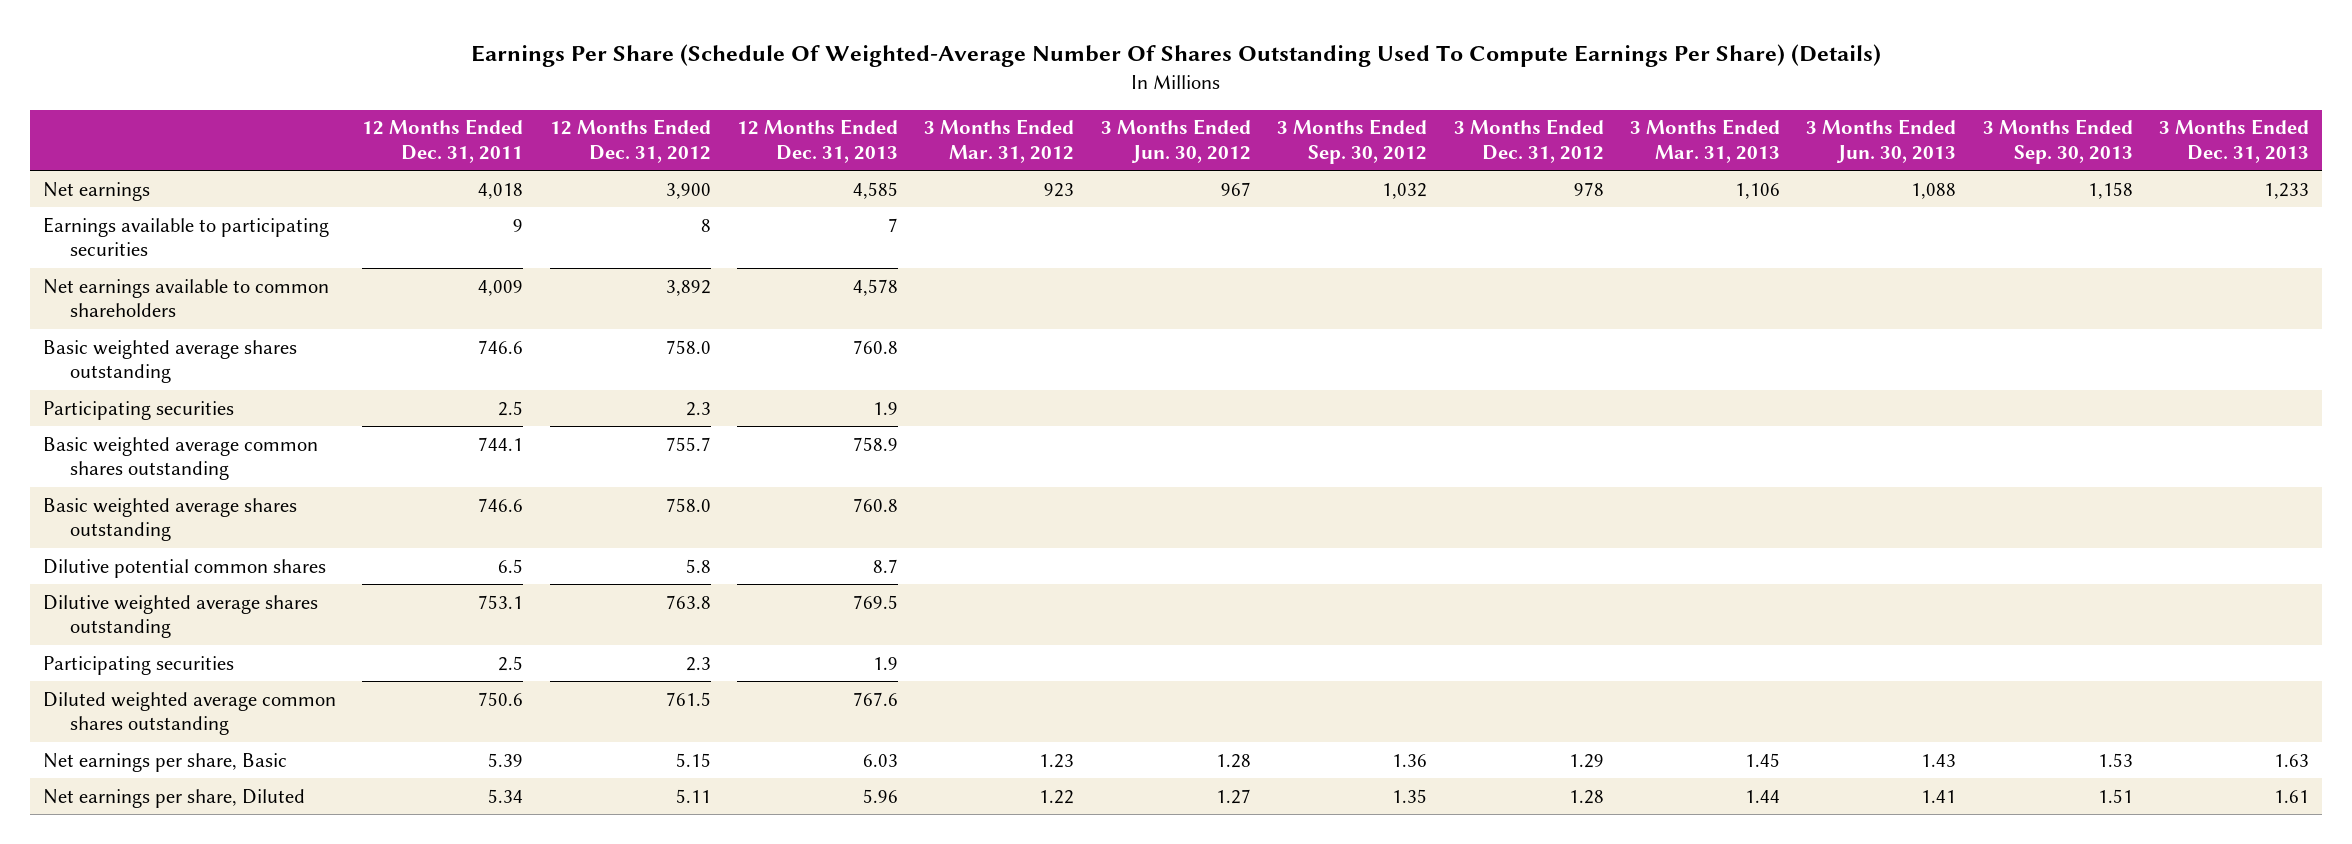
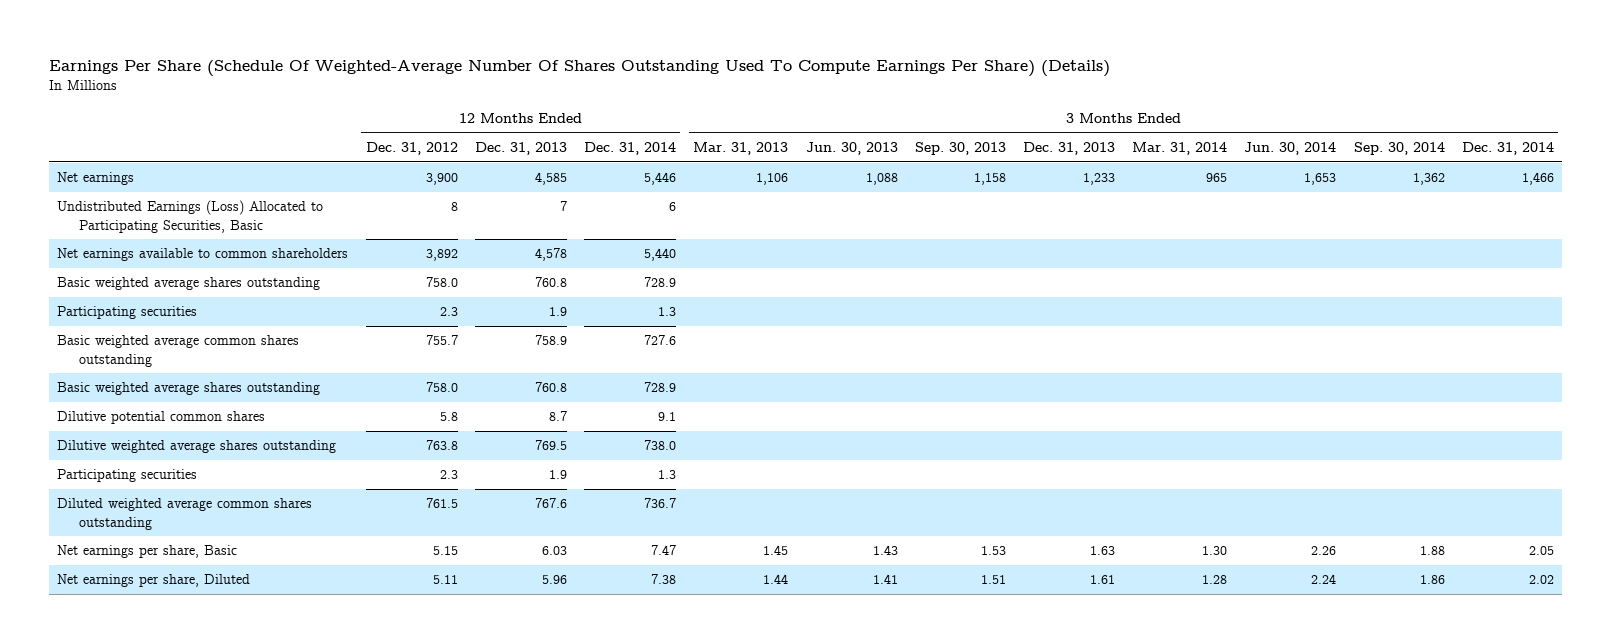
[362,119,524,164] 12 Months Ended Dec. 31, 2011 -> none
[924,119,1075,164] 3 Months Ended Mar. 31, 2012 -> none
[1100,119,1251,164] 3 Months Ended Jun. 30, 2012 -> none
[1277,119,1428,165] 3 Months Ended Sep. 30, 2012 -> none
[1453,119,1604,164] 3 Months Ended Dec. 31, 2012 -> none
none -> [584,141,677,155] Dec. 31, 2014
none -> [1132,141,1228,155] Mar. 31, 2014
none -> [1244,141,1337,155] Jun. 30, 2014
none -> [1353,141,1445,155] Sep. 30, 2014
none -> [1461,141,1554,155] Dec. 31, 2014
[42,216,329,257] Earnings available to participating securities -> none
none -> [57,200,324,233] Undistributed Earnings (Loss) Allocated to Participating Securities, Basic

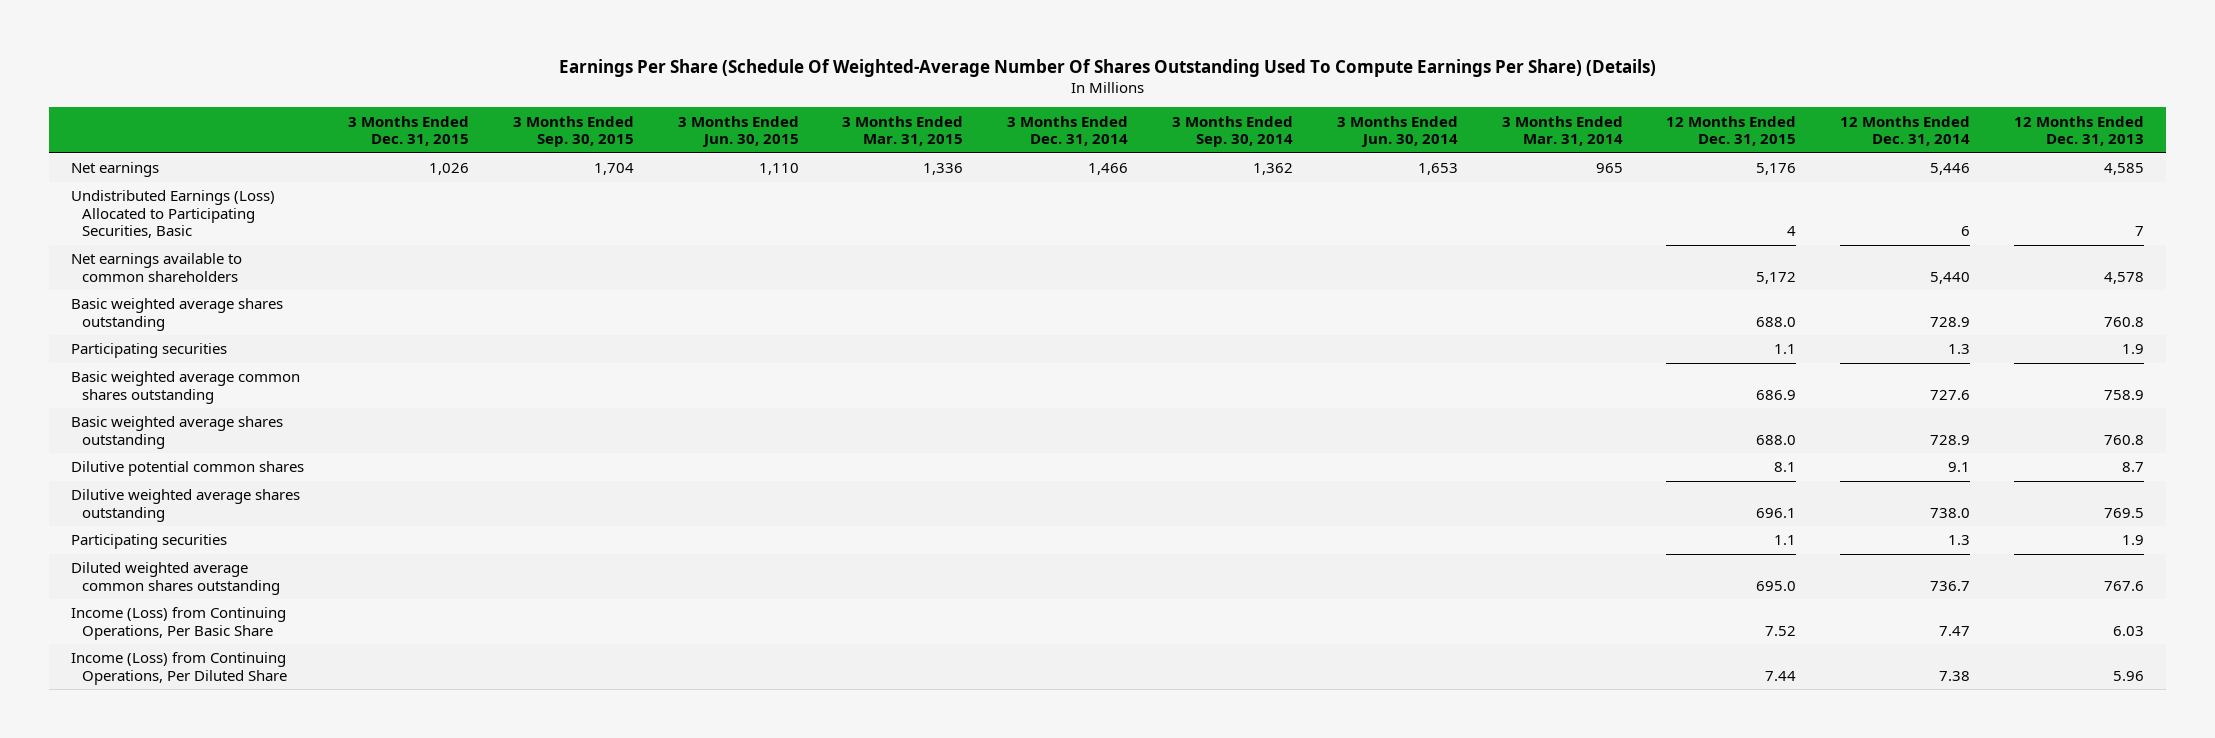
[365,141,458,155] Dec. 31, 2012 -> none
[693,141,789,155] Mar. 31, 2013 -> none
[805,141,898,155] Jun. 30, 2013 -> none
[914,141,1006,155] Sep. 30, 2013 -> none
[1022,141,1115,155] Dec. 31, 2013 -> none
none -> [348,115,470,147] 3 Months Ended Dec. 31, 2015
none -> [512,115,634,148] 3 Months Ended Sep. 30, 2015
none -> [677,115,799,148] 3 Months Ended Jun. 30, 2015
none -> [842,115,964,147] 3 Months Ended Mar. 31, 2015
none -> [1666,115,1797,147] 12 Months Ended Dec. 31, 2015
[57,545,238,559] Net earnings per share, Basic -> none
[57,574,251,588] Net earnings per share, Diluted -> none
none -> [71,607,287,640] Income (Loss) from Continuing Operations, Per Basic Share
none -> [71,652,288,685] Income (Loss) from Continuing Operations, Per Diluted Share

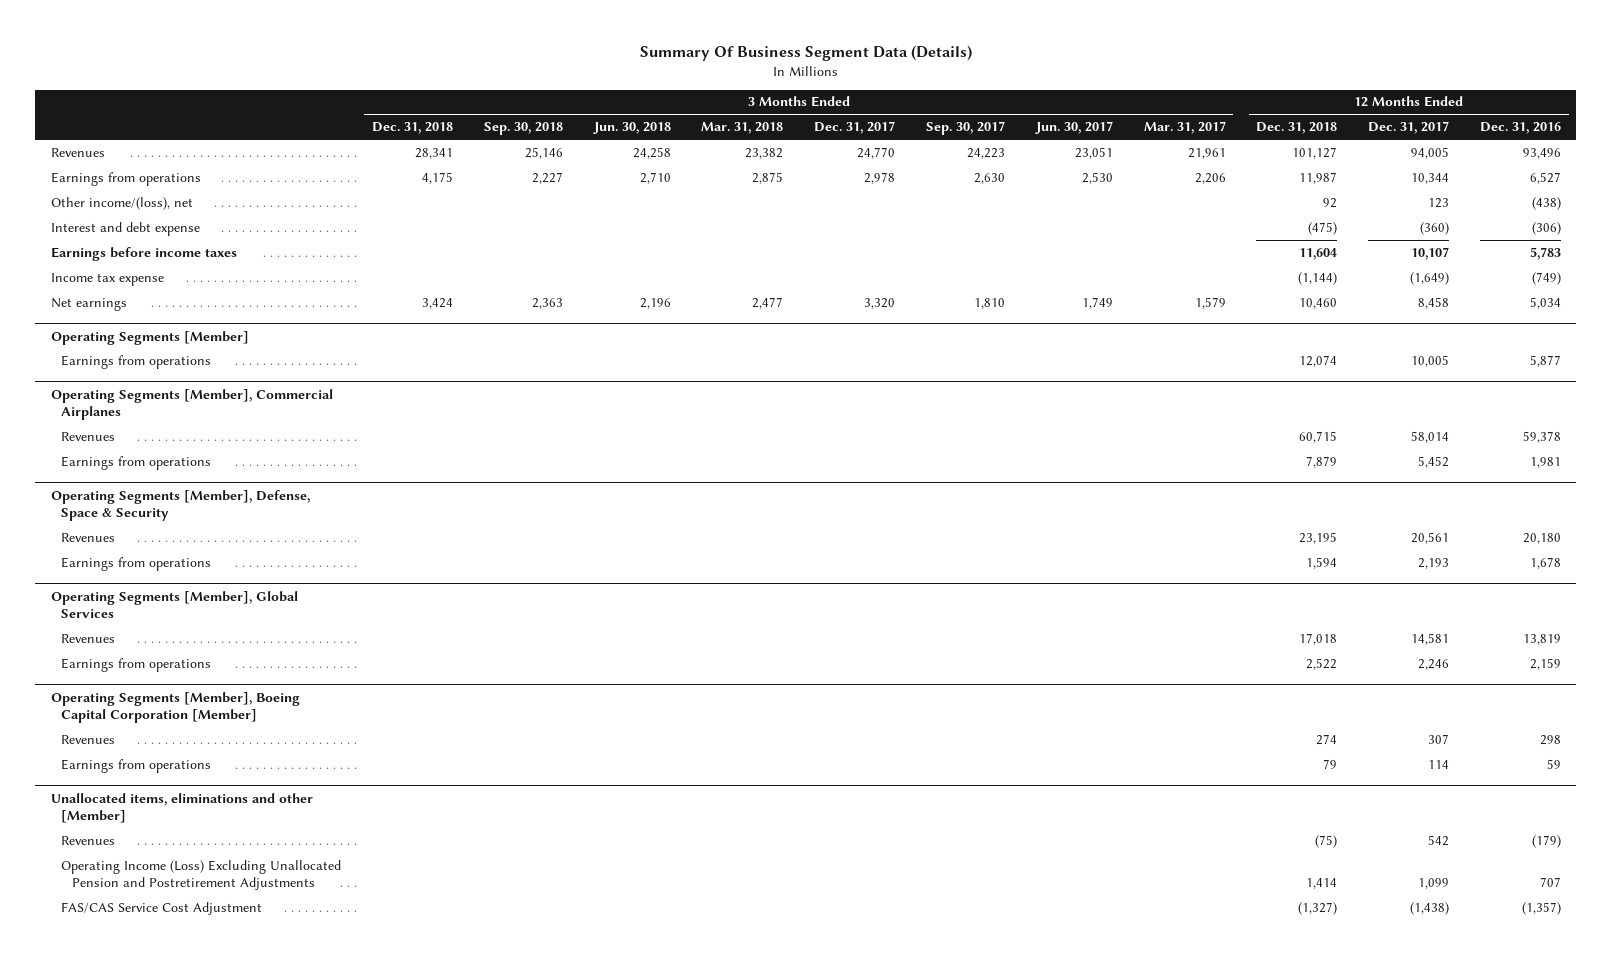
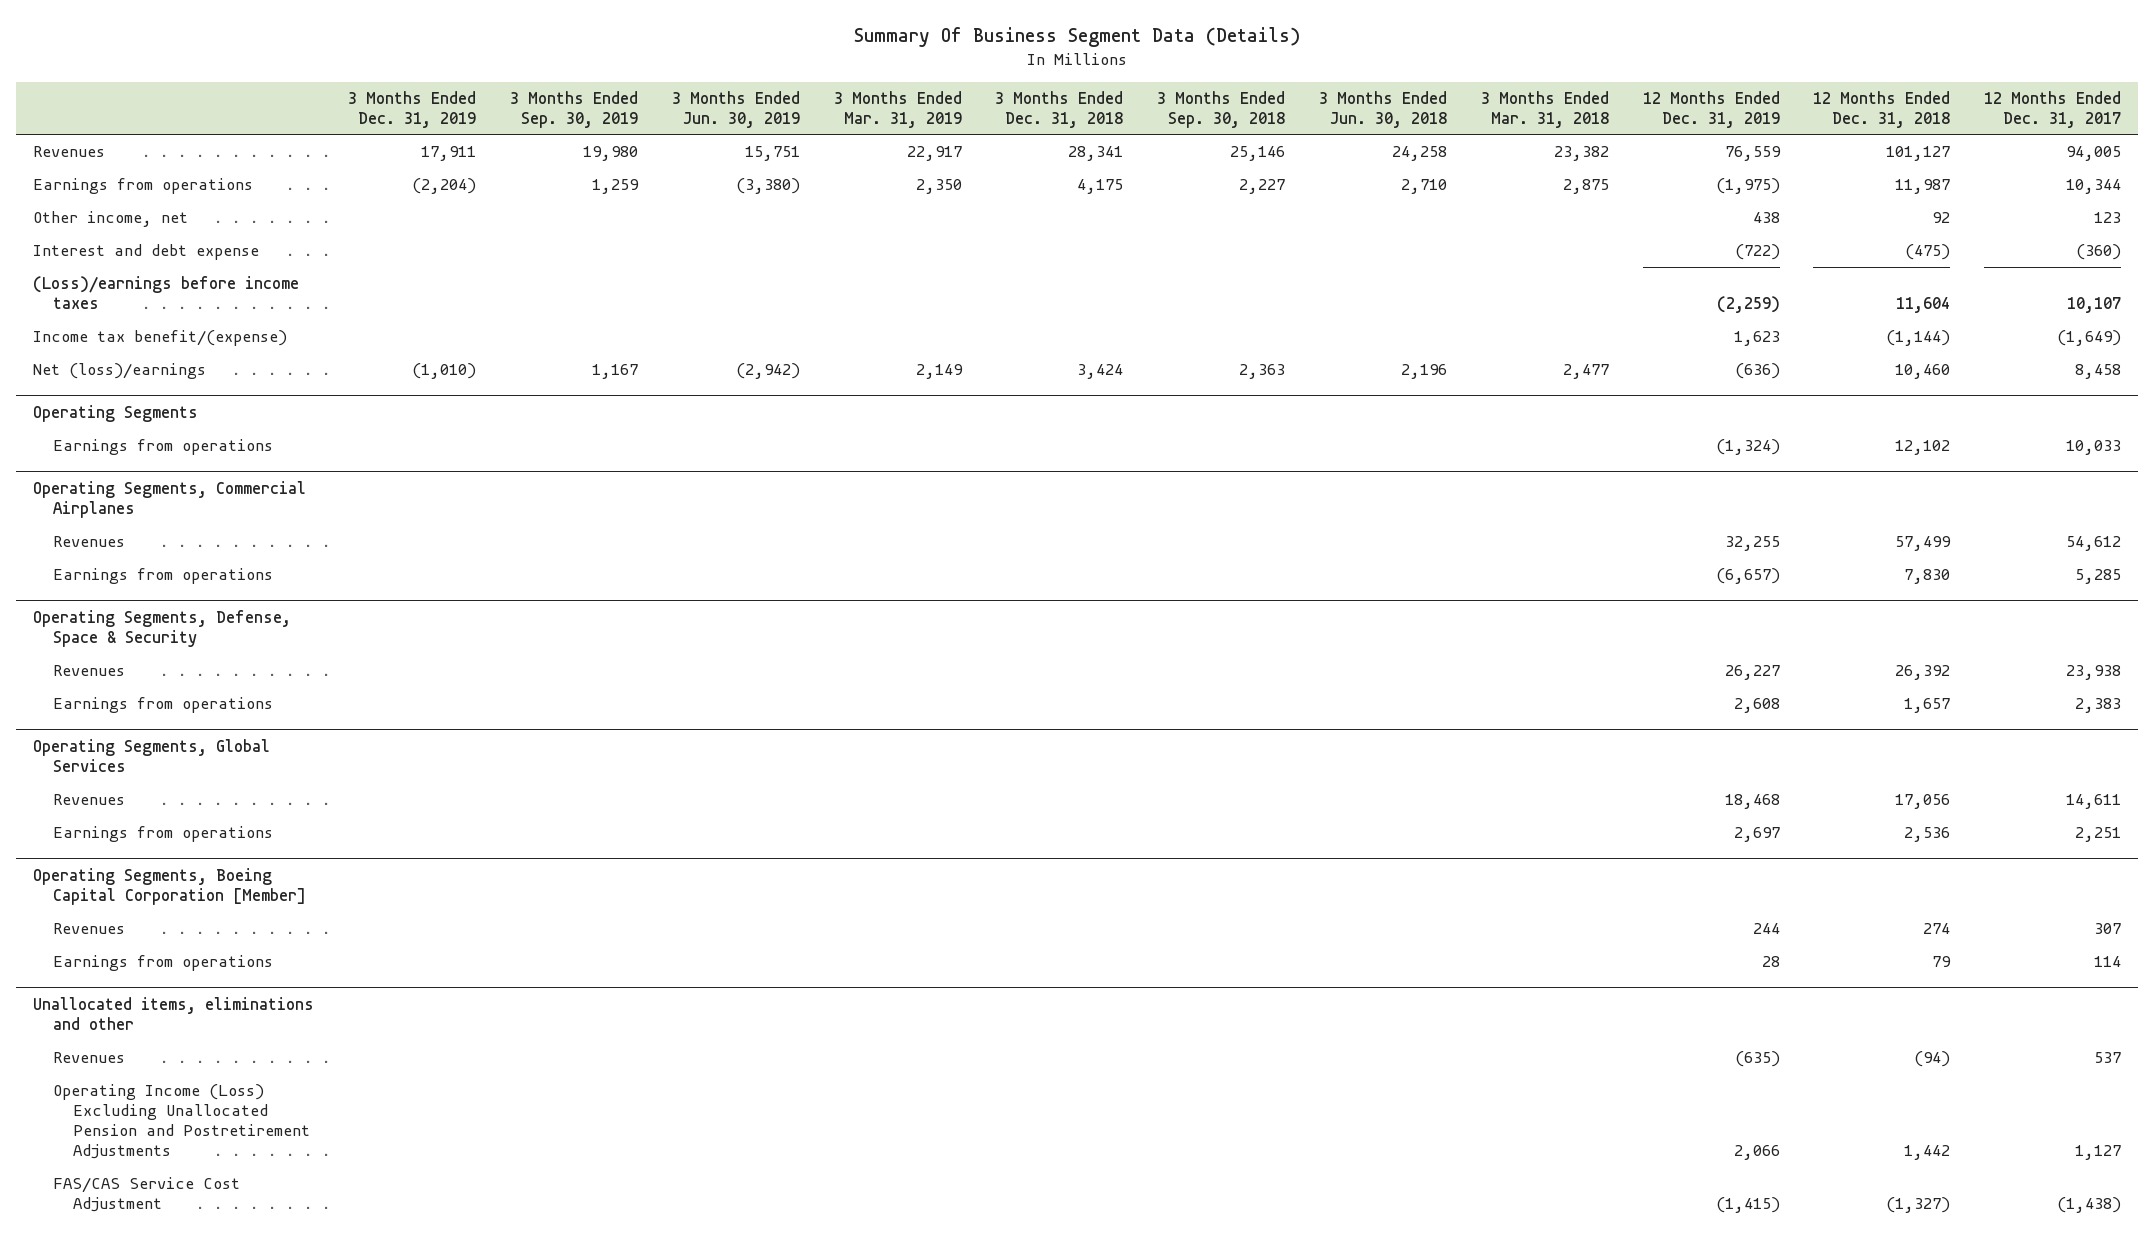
[814,121,896,135] Dec. 31, 2017 -> none
[925,121,1005,136] Sep. 30, 2017 -> none
[1034,121,1113,135] Jun. 30, 2017 -> none
[1143,121,1226,135] Mar. 31, 2017 -> none
[1479,122,1561,135] Dec. 31, 2016 -> none
none -> [348,90,477,128] 3 Months Ended Dec. 31, 2019
none -> [509,90,638,128] 3 Months Ended Sep. 30, 2019
none -> [671,90,800,128] 3 Months Ended Jun. 30, 2019
none -> [833,90,962,128] 3 Months Ended Mar. 31, 2019
none -> [1642,90,1780,128] 12 Months Ended Dec. 31, 2019
[50,196,193,210] Other income/(loss), net -> [33,211,189,228] Other income, net
[50,246,237,261] Earnings before income taxes -> [33,276,300,310] (Loss)/earnings before income taxes
[50,272,164,286] Income tax expense -> [33,330,288,347] Income tax benefit/(expense)
[50,297,127,311] Net earnings -> [33,363,207,380] Net (loss)/earnings
[50,330,249,345] Operating Segments [Member] -> [33,405,199,423] Operating Segments
[1299,354,1338,367] 12,074 -> [1895,440,1951,456] 12,102
[1411,354,1450,367] 10,005 -> [2066,440,2122,456] 10,033
[50,388,333,420] Operating Segments [Member], Commercial Airplanes -> [33,481,307,519] Operating Segments, Commercial Airplanes
[1299,430,1338,443] 60,715 -> [1895,536,1952,552] 57,499
[1411,430,1450,443] 58,014 -> [2066,536,2122,552] 54,612
[1306,455,1338,468] 7,879 -> [1904,569,1951,585] 7,830
[1418,455,1450,468] 5,452 -> [2075,569,2122,585] 5,285
[50,489,310,521] Operating Segments [Member], Defense, Space & Security -> [33,610,292,648] Operating Segments, Defense, Space & Security
[1299,531,1338,544] 23,195 -> [1895,665,1951,681] 26,392
[1411,531,1450,544] 20,561 -> [2066,665,2122,681] 23,938
[1306,556,1338,569] 1,594 -> [1904,698,1951,714] 1,657
[1418,557,1450,569] 2,193 -> [2075,698,2122,714] 2,383
[50,590,298,618] Operating Segments [Member], Global Services -> [33,739,271,773] Operating Segments, Global Services
[1299,632,1338,645] 17,018 -> [1895,794,1951,810] 17,056
[1411,632,1450,645] 14,581 -> [2066,794,2122,810] 14,611
[1306,657,1338,670] 2,522 -> [1904,827,1951,843] 2,536
[1418,658,1450,670] 2,246 -> [2075,827,2122,843] 2,251
[50,691,300,723] Operating Segments [Member], Boeing Capital Corporation [Member] -> [33,868,307,906] Operating Segments, Boeing Capital Corporation [Member]
[50,792,313,823] Unallocated items, eliminations and other [Member] -> [33,997,315,1031] Unallocated items, eliminations and other
[1315,834,1338,848] (75) -> [1914,1051,1951,1068] (94)
[1428,834,1450,846] 542 -> [2094,1052,2122,1064] 537
[1306,878,1338,890] 1,414 -> [1904,1145,1951,1161] 1,442
[1418,878,1450,890] 1,099 -> [2075,1145,2122,1161] 1,127

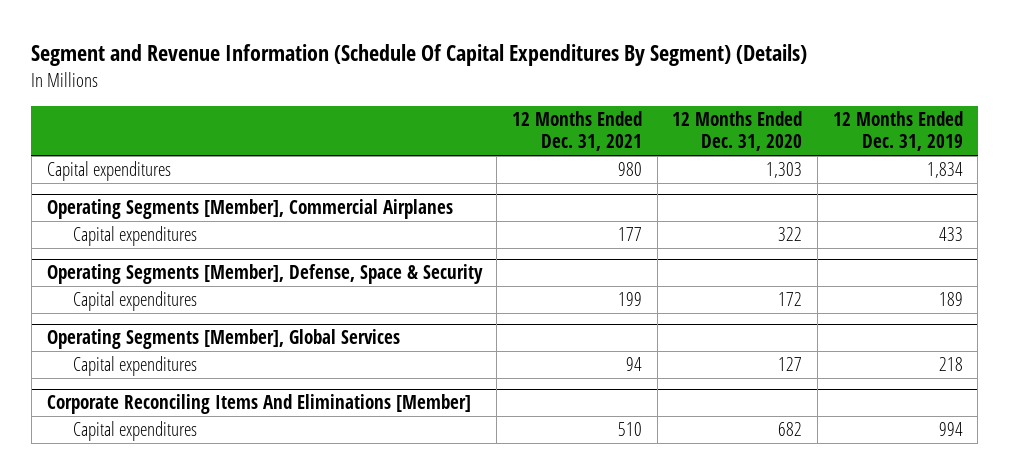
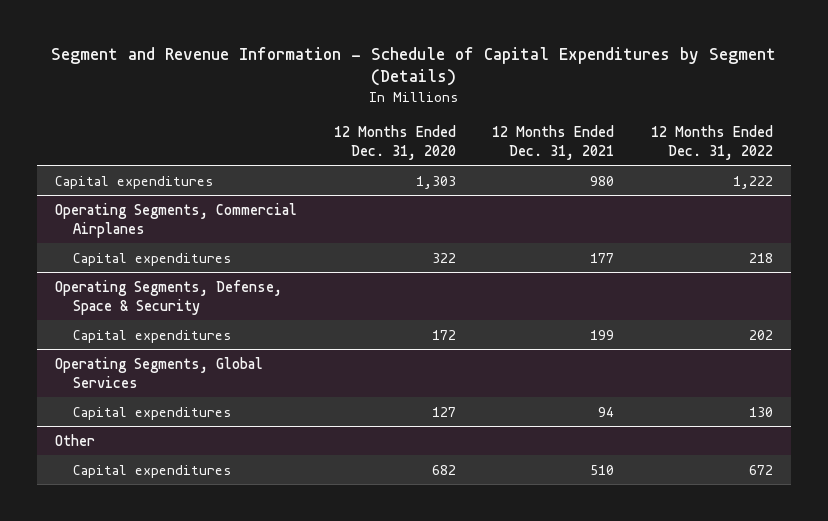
[31,43,808,66] Segment and Revenue Information (Schedule Of Capital Expenditures By Segment) (Details) -> [50,46,776,87] Segment and Revenue Information - Schedule of Capital Expenditures by Segment (Details)
[832,111,963,152] 12 Months Ended Dec. 31, 2019 -> none
none -> [650,124,773,160] 12 Months Ended Dec. 31, 2022
[46,199,453,220] Operating Segments [Member], Commercial Airplanes -> [55,202,298,238] Operating Segments, Commercial Airplanes
[46,264,483,285] Operating Segments [Member], Defense, Space & Security -> [55,279,283,315] Operating Segments, Defense, Space & Security
[46,329,400,350] Operating Segments [Member], Global Services -> [55,356,264,388] Operating Segments, Global Services
[46,394,471,415] Corporate Reconciling Items And Eliminations [Member] -> [55,433,96,446] Other

